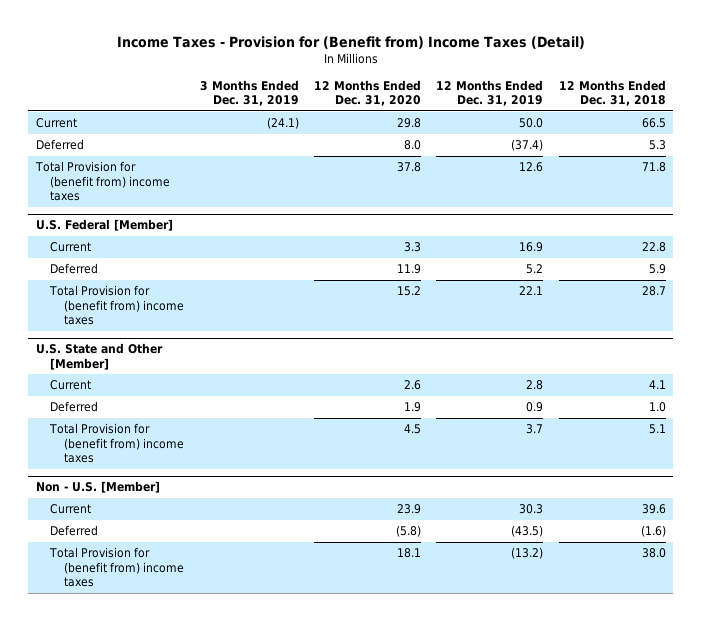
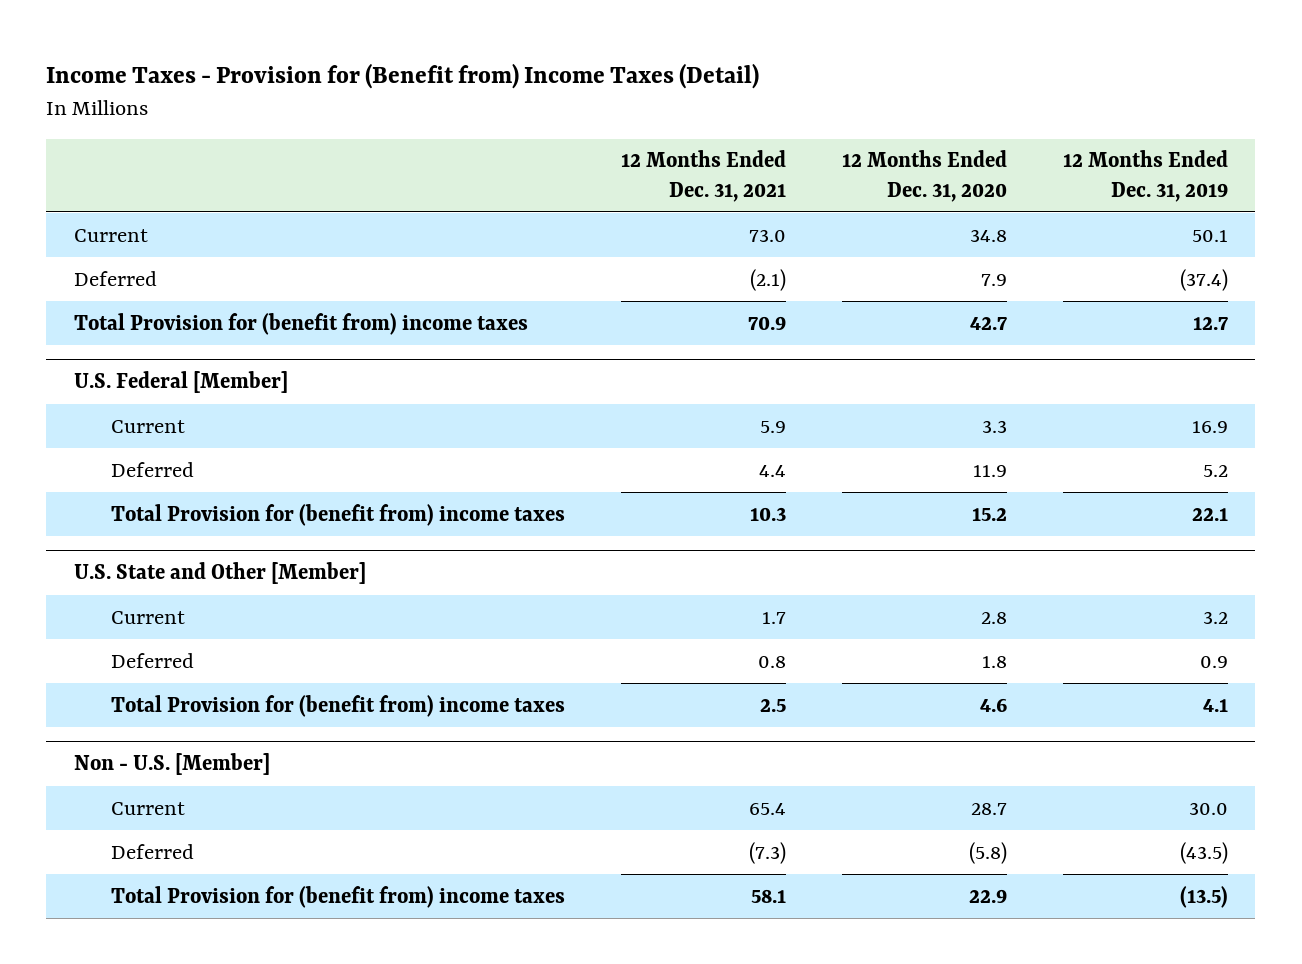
[199,79,299,107] 3 Months Ended Dec. 31, 2019 -> none
[558,79,666,107] 12 Months Ended Dec. 31, 2018 -> none
none -> [620,150,786,202] 12 Months Ended Dec. 31, 2021
[396,118,421,129] 29.8 -> [969,228,1007,242] 34.8
[519,118,544,129] 50.0 -> [1191,229,1228,242] 50.1
[403,140,421,151] 8.0 -> [980,273,1007,286] 7.9
[396,162,421,173] 37.8 -> [969,316,1007,330] 42.7
[519,162,544,173] 12.6 -> [1192,316,1228,330] 12.7
[403,380,421,391] 2.6 -> [980,611,1007,624] 2.8
[526,380,544,391] 2.8 -> [1202,610,1228,624] 3.2
[403,402,421,413] 1.9 -> [981,655,1007,668] 1.8
[403,424,421,435] 4.5 -> [979,697,1007,712] 4.6
[526,424,544,435] 3.7 -> [1202,698,1228,712] 4.1
[396,504,421,515] 23.9 -> [970,802,1007,815] 28.7
[519,504,544,515] 30.3 -> [1188,801,1228,815] 30.0
[396,548,421,559] 18.1 -> [968,888,1007,903] 22.9
[511,547,544,560] (13.2) -> [1179,885,1228,908] (13.5)

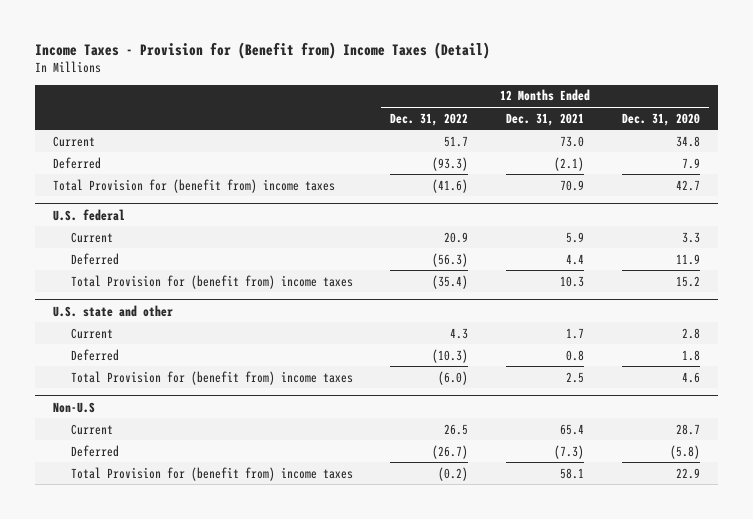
[1062,150,1228,202] 12 Months Ended Dec. 31, 2019 -> none
none -> [390,112,469,126] Dec. 31, 2022
[74,371,289,394] U.S. Federal [Member] -> [53,208,126,221] U.S. federal
[74,562,367,585] U.S. State and Other [Member] -> [53,304,174,317] U.S. state and other
[74,753,271,776] Non - U.S. [Member] -> [53,401,96,413] Non-U.S

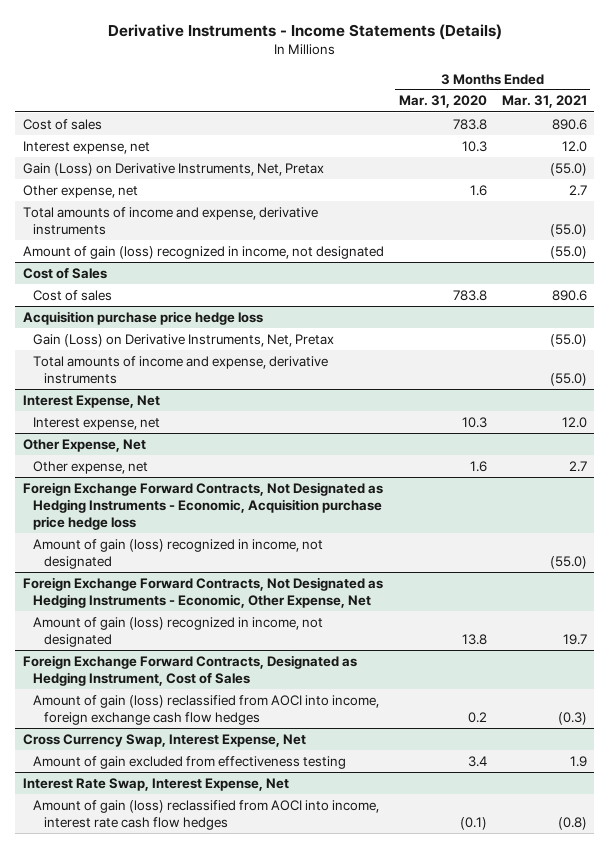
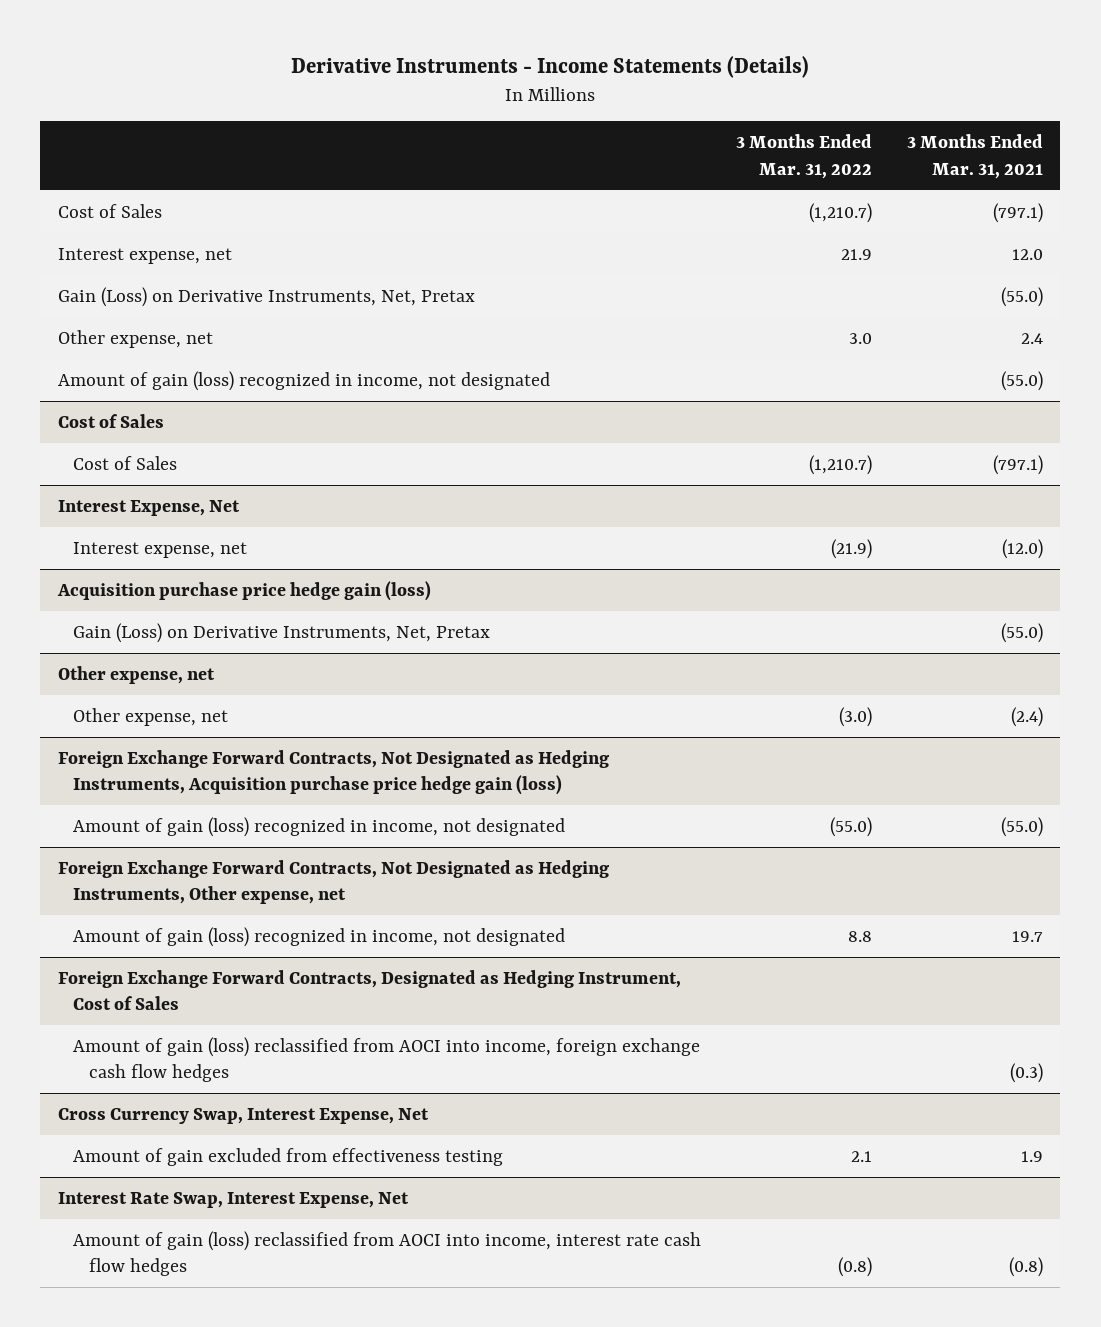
[398,95,487,109] Mar. 31, 2020 -> none
none -> [736,134,873,179] 3 Months Ended Mar. 31, 2022
[22,118,102,130] Cost of sales -> [57,203,162,218] Cost of Sales
[551,118,587,130] 890.6 -> [992,202,1043,223] (797.1)
[22,206,318,235] Total amounts of income and expense, derivative instruments -> none
[568,184,587,196] 2.7 -> [1020,332,1043,344] 2.4
[22,310,263,325] Acquisition purchase price hedge loss -> none
[33,333,335,347] Gain (Loss) on Derivative Instruments, Net, Pretax -> none
[33,355,329,384] Total amounts of income and expense, derivative instruments -> none
[33,289,113,301] Cost of sales -> [73,455,178,470] Cost of Sales
[551,289,587,301] 890.6 -> [992,454,1043,475] (797.1)
[561,416,587,428] 12.0 -> [1001,538,1043,559] (12.0)
none -> [56,580,431,601] Acquisition purchase price hedge gain (loss)
none -> [73,622,491,643] Gain (Loss) on Derivative Instruments, Net, Pretax
[22,438,146,452] Other Expense, Net -> [57,665,215,684] Other expense, net
[568,460,587,472] 2.7 -> [1010,706,1043,727] (2.4)
[22,481,383,530] Foreign Exchange Forward Contracts, Not Designated as Hedging Instruments - Economic, Acquisition purchase price hedge loss -> [57,749,609,796] Foreign Exchange Forward Contracts, Not Designated as Hedging Instruments, Acquisition purchase price hedge gain (loss)
[22,576,383,608] Foreign Exchange Forward Contracts, Not Designated as Hedging Instruments - Economic, Other Expense, Net -> [57,859,609,905] Foreign Exchange Forward Contracts, Not Designated as Hedging Instruments, Other expense, net

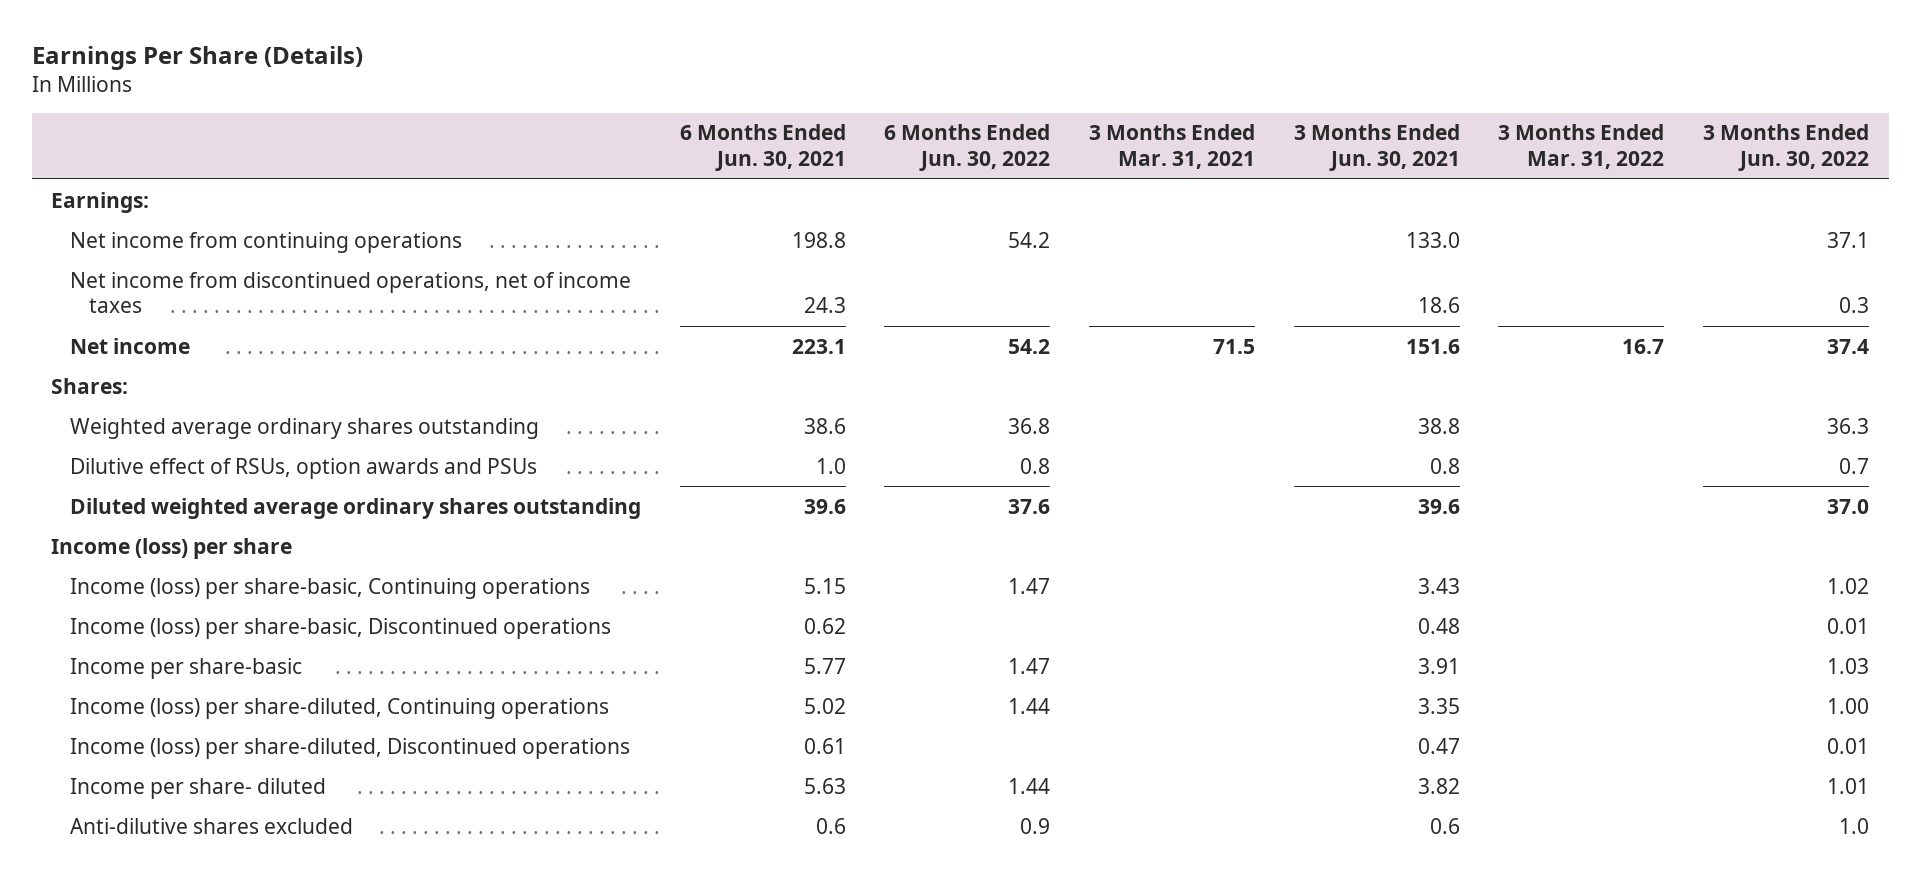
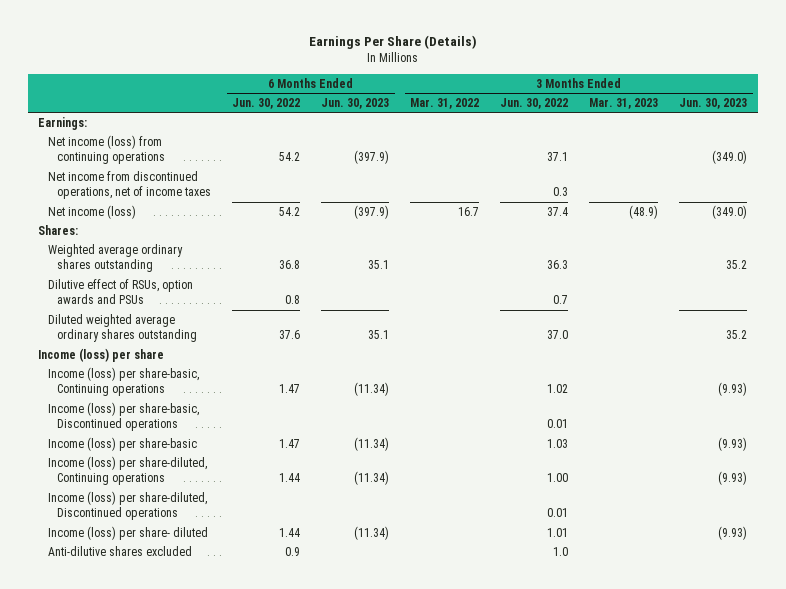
[679,124,846,171] 6 Months Ended Jun. 30, 2021 -> none
[1089,124,1256,169] 3 Months Ended Mar. 31, 2021 -> none
[1293,124,1460,171] 3 Months Ended Jun. 30, 2021 -> none
none -> [321,97,390,109] Jun. 30, 2023
none -> [589,97,659,109] Mar. 31, 2023
none -> [679,97,748,109] Jun. 30, 2023
[70,231,463,253] Net income from continuing operations -> [47,134,166,165] Net income (loss) from continuing operations
[70,337,191,354] Net income -> [47,204,136,219] Net income (loss)
[70,657,303,679] Income per share-basic -> [47,436,197,451] Income (loss) per share-basic
[70,777,327,799] Income per share- diluted -> [47,525,208,540] Income (loss) per share- diluted

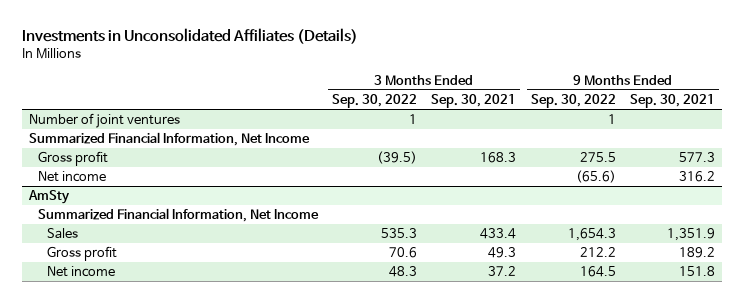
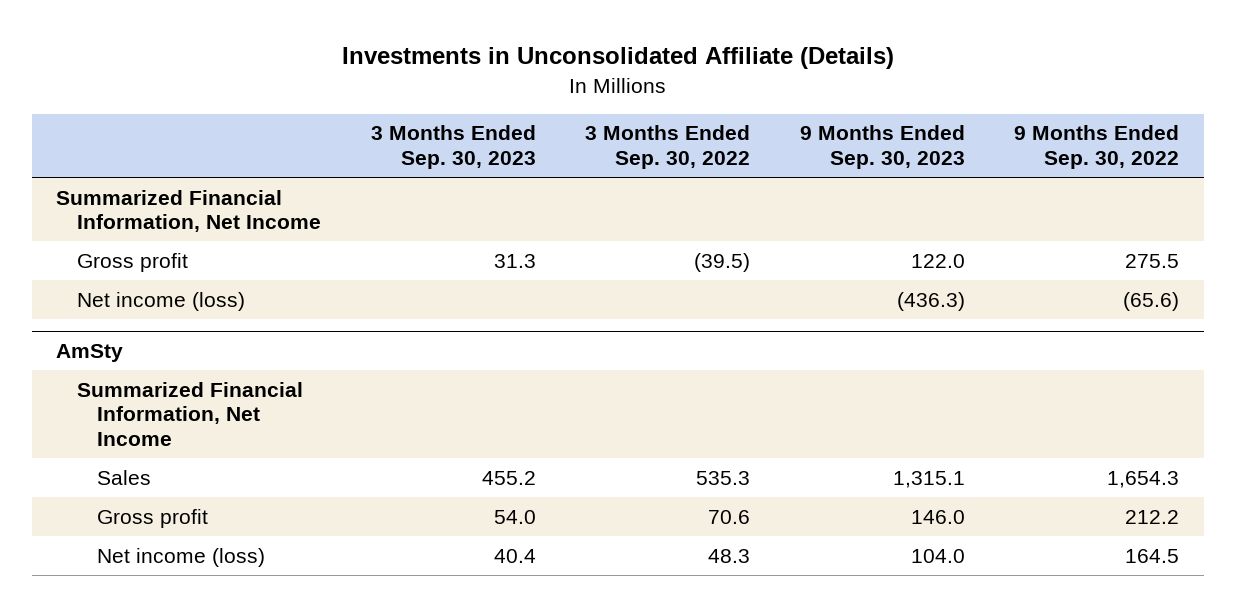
[21,28,358,45] Investments in Unconsolidated Affiliates (Details) -> [341,47,894,70] Investments in Unconsolidated Affiliate (Details)
[431,94,517,109] Sep. 30, 2021 -> none
[629,94,715,109] Sep. 30, 2021 -> none
none -> [370,125,536,169] 3 Months Ended Sep. 30, 2023
none -> [799,125,965,169] 9 Months Ended Sep. 30, 2023
[28,113,180,129] Number of joint ventures -> none
[37,171,106,183] Net income -> [76,291,245,311] Net income (loss)
[46,266,115,278] Net income -> [97,547,266,567] Net income (loss)

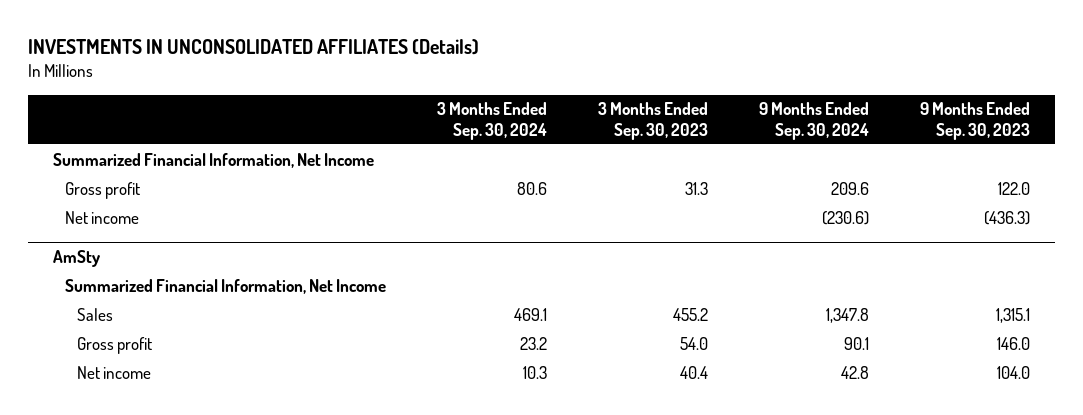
[341,47,894,70] Investments in Unconsolidated Affiliate (Details) -> [27,39,479,56] INVESTMENTS IN UNCONSOLIDATED AFFILIATES (Details)
[585,125,751,169] 3 Months Ended Sep. 30, 2022 -> none
[1014,125,1180,169] 9 Months Ended Sep. 30, 2022 -> none
none -> [437,102,548,140] 3 Months Ended Sep. 30, 2024
none -> [759,102,870,140] 9 Months Ended Sep. 30, 2024
[76,291,245,311] Net income (loss) -> [65,210,140,224] Net income
[97,547,266,567] Net income (loss) -> [77,365,152,379] Net income

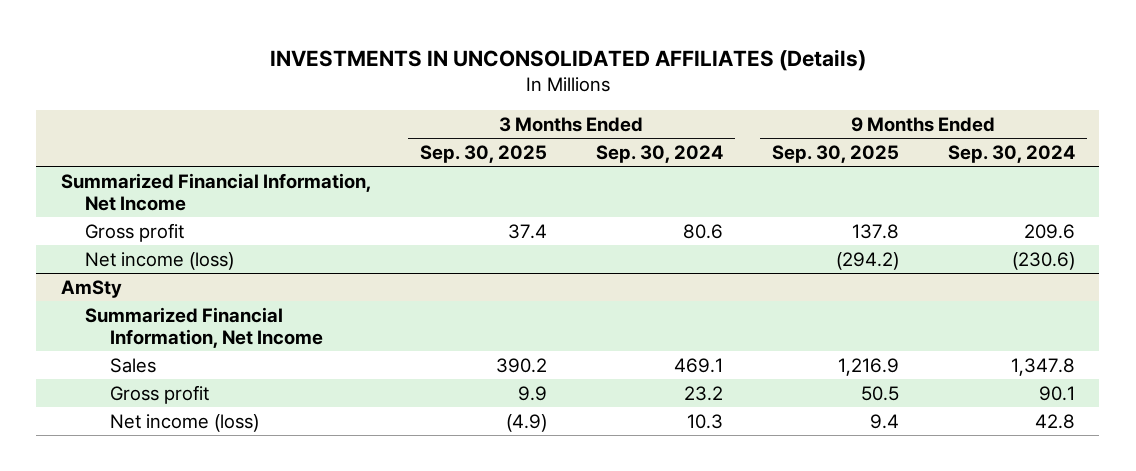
[598,102,709,140] 3 Months Ended Sep. 30, 2023 -> none
[919,102,1030,140] 9 Months Ended Sep. 30, 2023 -> none
none -> [419,144,547,163] Sep. 30, 2025
none -> [771,144,899,163] Sep. 30, 2025
[65,210,140,224] Net income -> [85,251,235,270] Net income (loss)
[77,365,152,379] Net income -> [109,413,259,432] Net income (loss)

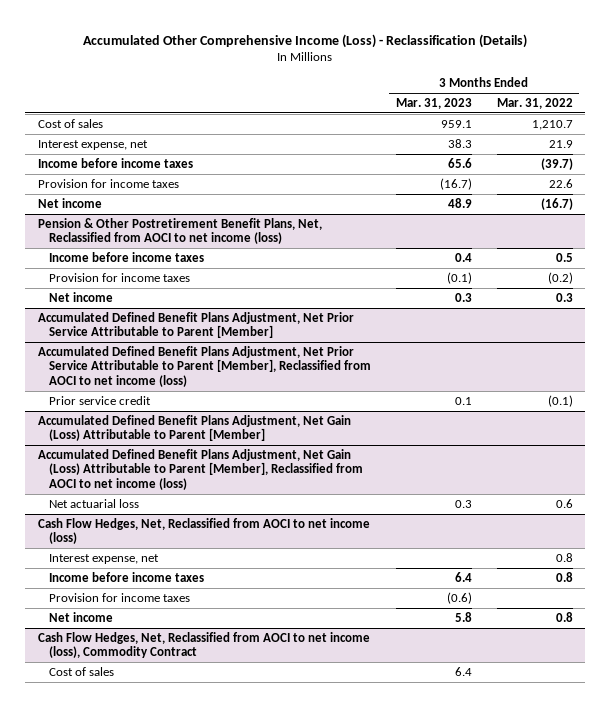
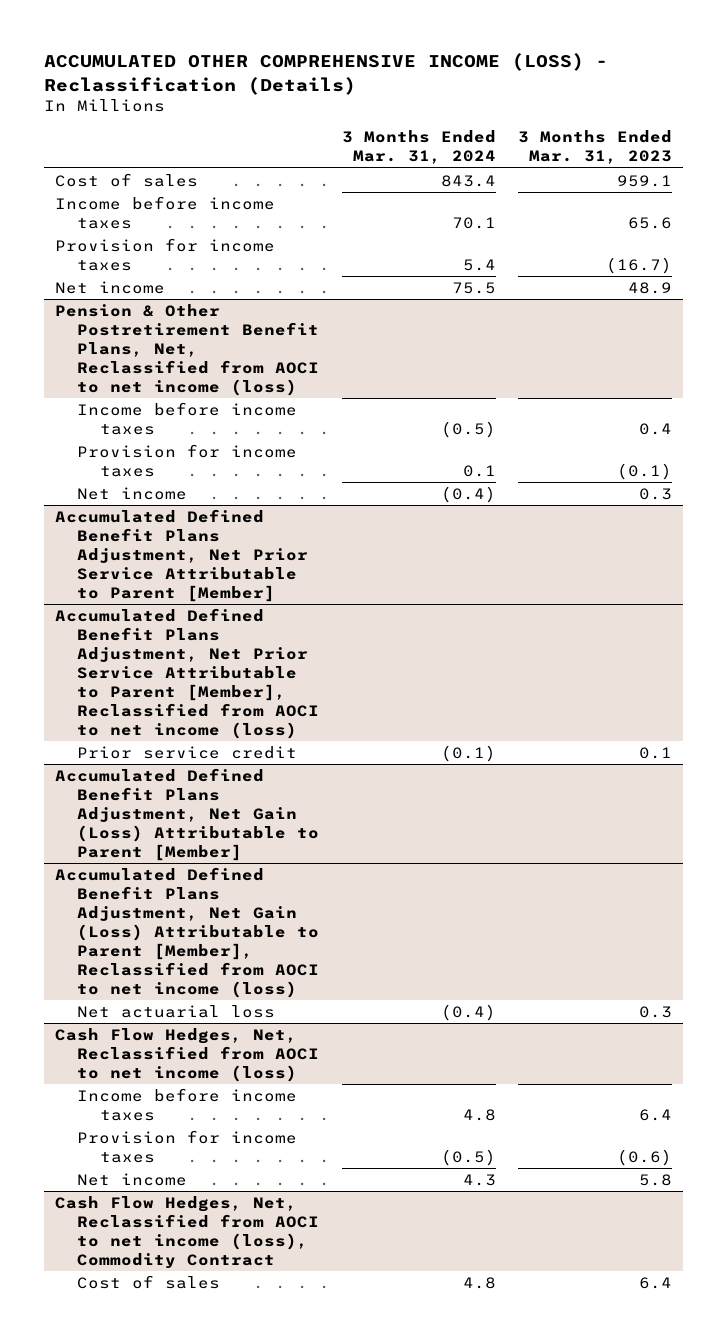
[83,33,528,48] Accumulated Other Comprehensive Income (Loss) - Reclassification (Details) -> [44,53,609,95] ACCUMULATED OTHER COMPREHENSIVE INCOME (LOSS) - Reclassification (Details)
[496,97,573,109] Mar. 31, 2022 -> none
none -> [341,130,496,165] 3 Months Ended Mar. 31, 2024
[37,139,148,150] Interest expense, net -> none
[48,553,159,564] Interest expense, net -> none

